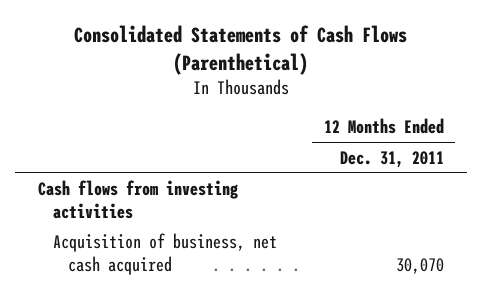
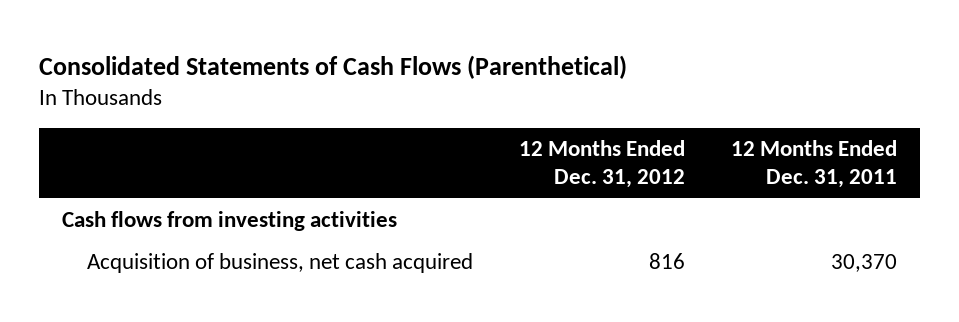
none -> [519,140,686,189] 12 Months Ended Dec. 31, 2012
[395,258,444,275] 30,070 -> [830,254,897,273] 30,370

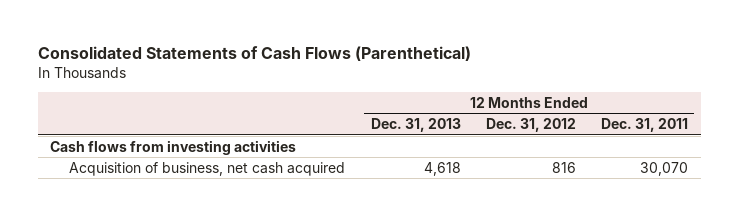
none -> [370,118,461,133] Dec. 31, 2013
[830,254,897,273] 30,370 -> [640,161,689,176] 30,070

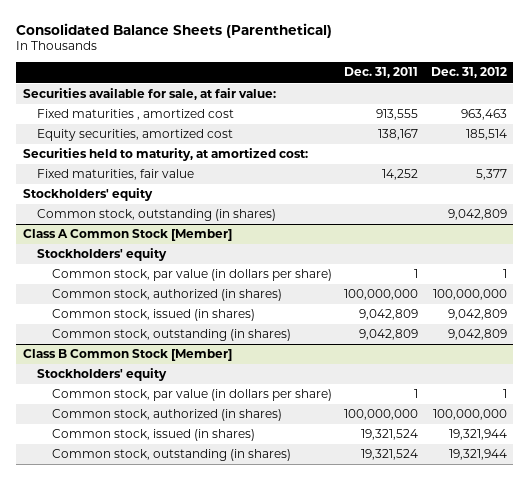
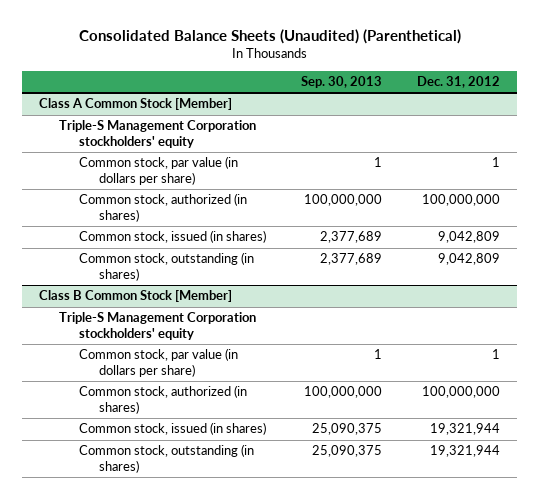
[16,22,333,38] Consolidated Balance Sheets (Parenthetical) -> [78,29,461,45] Consolidated Balance Sheets (Unaudited) (Parenthetical)
[344,67,419,79] Dec. 31, 2011 -> none
none -> [300,76,382,89] Sep. 30, 2013
[22,88,276,101] Securities available for sale, at fair value: -> none
[37,109,235,121] Fixed maturities , amortized cost -> none
[37,129,234,142] Equity securities, amortized cost -> none
[22,148,308,162] Securities held to maturity, at amortized cost: -> none
[37,169,195,181] Fixed maturities, fair value -> none
[22,188,153,202] Stockholders' equity -> none
[37,209,277,222] Common stock, outstanding (in shares) -> none
[37,248,168,262] Stockholders' equity -> [59,120,257,149] Triple-S Management Corporation stockholders' equity
[37,368,168,382] Stockholders' equity -> [59,312,257,341] Triple-S Management Corporation stockholders' equity

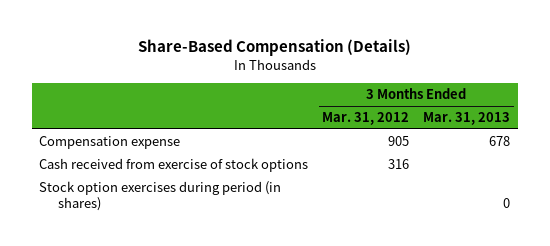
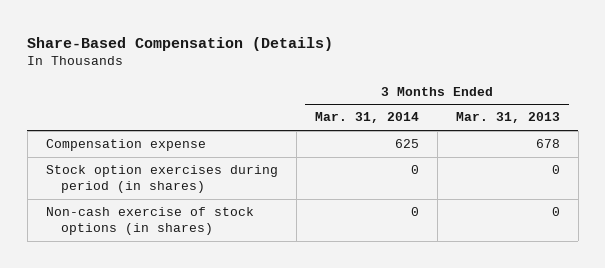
[322,112,410,126] Mar. 31, 2012 -> none
none -> [314,112,419,124] Mar. 31, 2014
[39,158,309,173] Cash received from exercise of stock options -> none
none -> [45,207,254,235] Non-cash exercise of stock options (in shares)

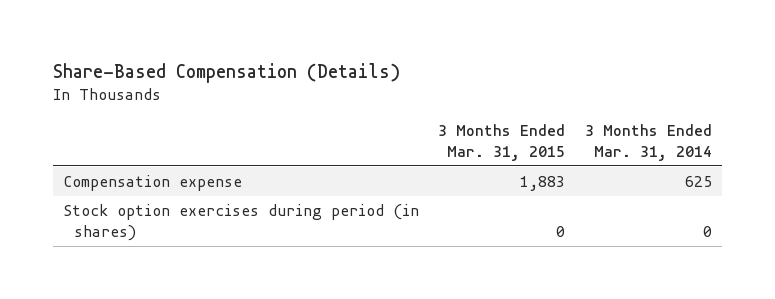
[455,112,560,124] Mar. 31, 2013 -> none
none -> [438,124,566,162] 3 Months Ended Mar. 31, 2015
[45,207,254,235] Non-cash exercise of stock options (in shares) -> none

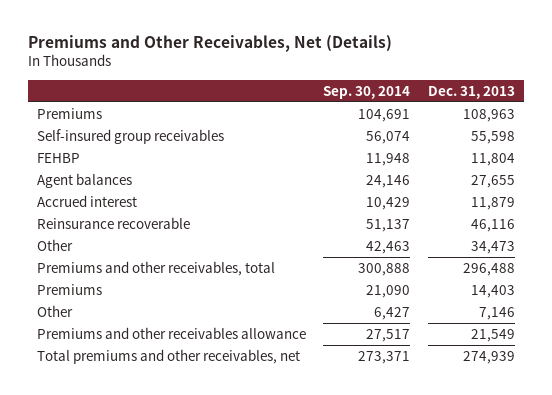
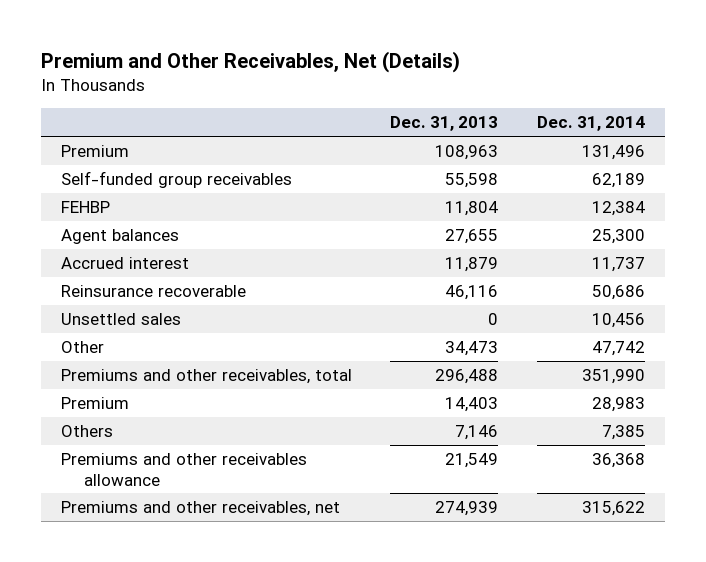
[27,35,392,53] Premiums and Other Receivables, Net (Details) -> [41,50,461,73] Premium and Other Receivables, Net (Details)
[323,85,411,99] Sep. 30, 2014 -> none
none -> [537,116,646,132] Dec. 31, 2014
[36,107,102,119] Premiums -> [60,145,129,158] Premium
[36,128,224,144] Self-insured group receivables -> [60,171,292,189] Self-funded group receivables
none -> [60,313,181,326] Unsettled sales
[36,283,102,295] Premiums -> [60,397,129,410] Premium
[36,304,73,317] Other -> [60,425,113,438] Others
[36,348,300,364] Total premiums and other receivables, net -> [60,501,340,517] Premiums and other receivables, net

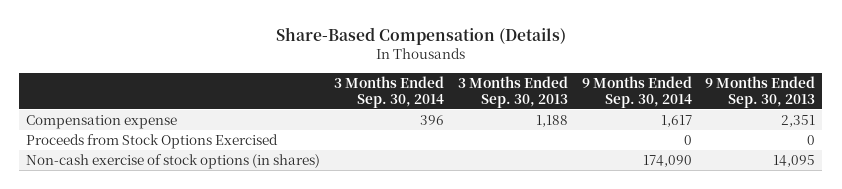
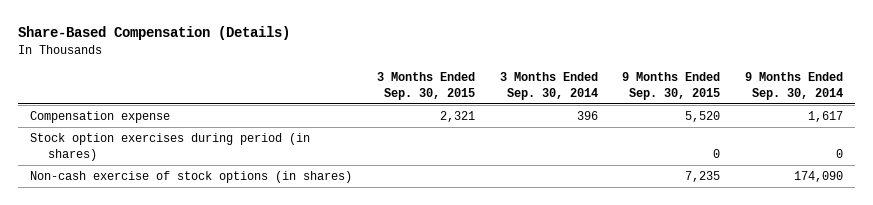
[457,75,568,108] 3 Months Ended Sep. 30, 2013 -> none
[705,75,816,108] 9 Months Ended Sep. 30, 2013 -> none
none -> [377,71,476,100] 3 Months Ended Sep. 30, 2015
none -> [622,71,721,100] 9 Months Ended Sep. 30, 2015
[26,134,279,150] Proceeds from Stock Options Exercised -> none
none -> [30,133,311,161] Stock option exercises during period (in shares)

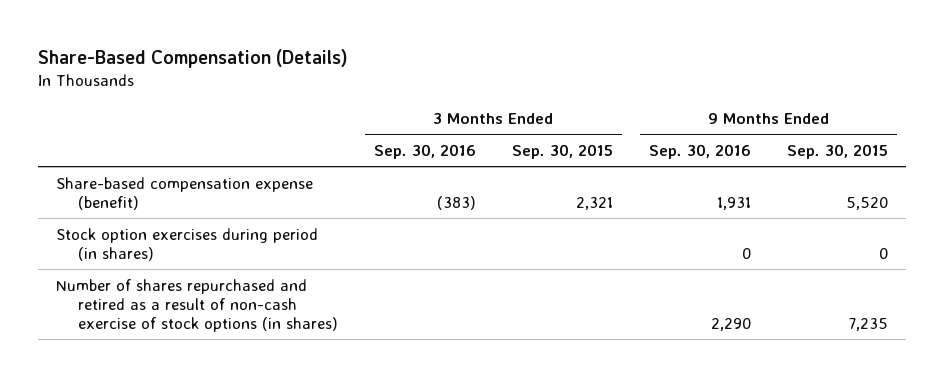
[499,71,598,100] 3 Months Ended Sep. 30, 2014 -> none
[745,71,844,100] 9 Months Ended Sep. 30, 2014 -> none
none -> [373,143,476,159] Sep. 30, 2016
none -> [648,143,751,159] Sep. 30, 2016
[30,111,171,124] Compensation expense -> [56,176,314,210] Share-based compensation expense (benefit)
[30,171,353,184] Non-cash exercise of stock options (in shares) -> [56,278,338,332] Number of shares repurchased and retired as a result of non-cash exercise of stock options (in shares)

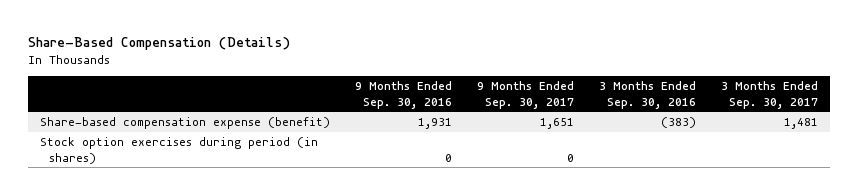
[511,143,613,159] Sep. 30, 2015 -> none
[787,143,889,159] Sep. 30, 2015 -> none
none -> [477,80,575,109] 9 Months Ended Sep. 30, 2017
none -> [720,80,818,109] 3 Months Ended Sep. 30, 2017
[56,278,338,332] Number of shares repurchased and retired as a result of non-cash exercise of stock options (in shares) -> none

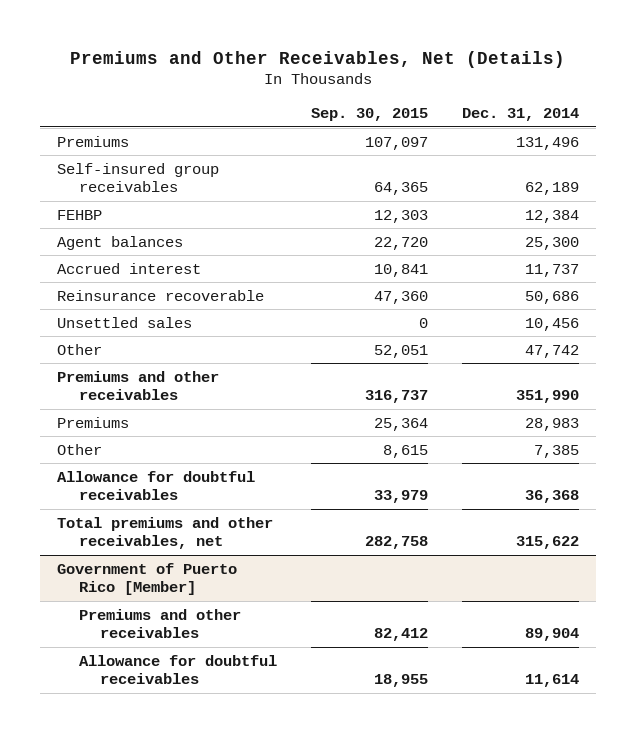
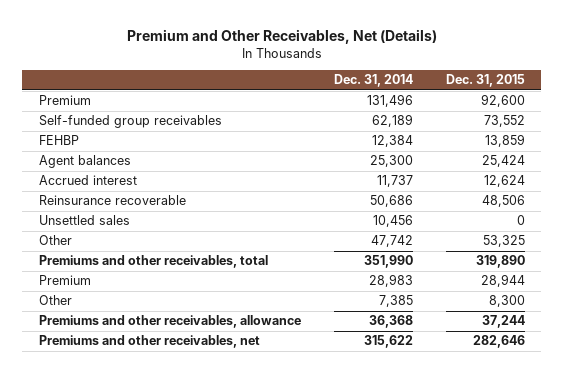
[70,50,566,68] Premiums and Other Receivables, Net (Details) -> [126,29,437,45] Premium and Other Receivables, Net (Details)
[311,108,429,122] Sep. 30, 2015 -> none
none -> [445,74,525,88] Dec. 31, 2015
[57,135,130,147] Premiums -> [38,95,91,106] Premium
[57,162,220,193] Self-insured group receivables -> [38,115,222,129] Self-funded group receivables
[57,370,220,401] Premiums and other receivables -> [38,255,268,269] Premiums and other receivables, total
[57,416,130,428] Premiums -> [38,275,91,286] Premium
[57,562,238,596] Government of Puerto Rico [Member] -> none
[78,608,241,639] Premiums and other receivables -> none
[78,654,277,685] Allowance for doubtful receivables -> none
[57,470,256,501] Allowance for doubtful receivables -> [38,315,301,329] Premiums and other receivables, allowance
[57,516,274,550] Total premiums and other receivables, net -> [38,335,260,349] Premiums and other receivables, net

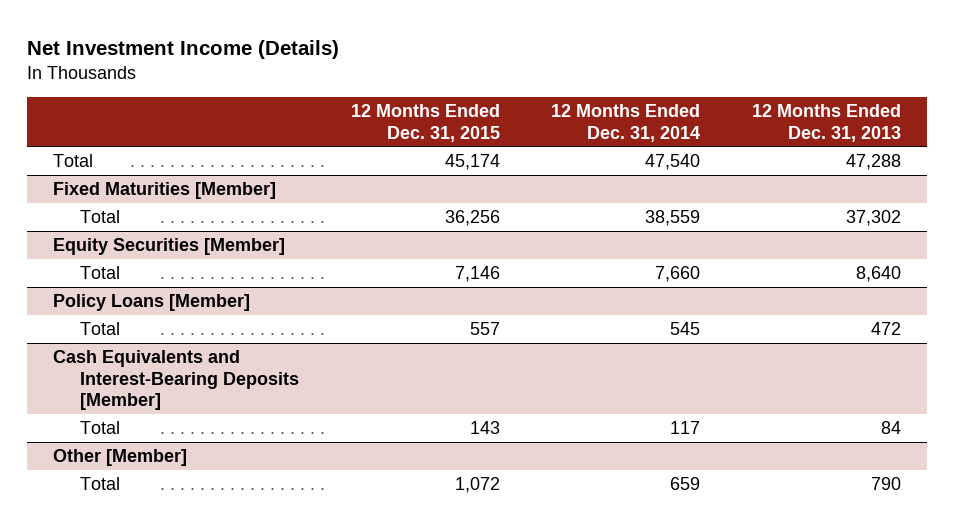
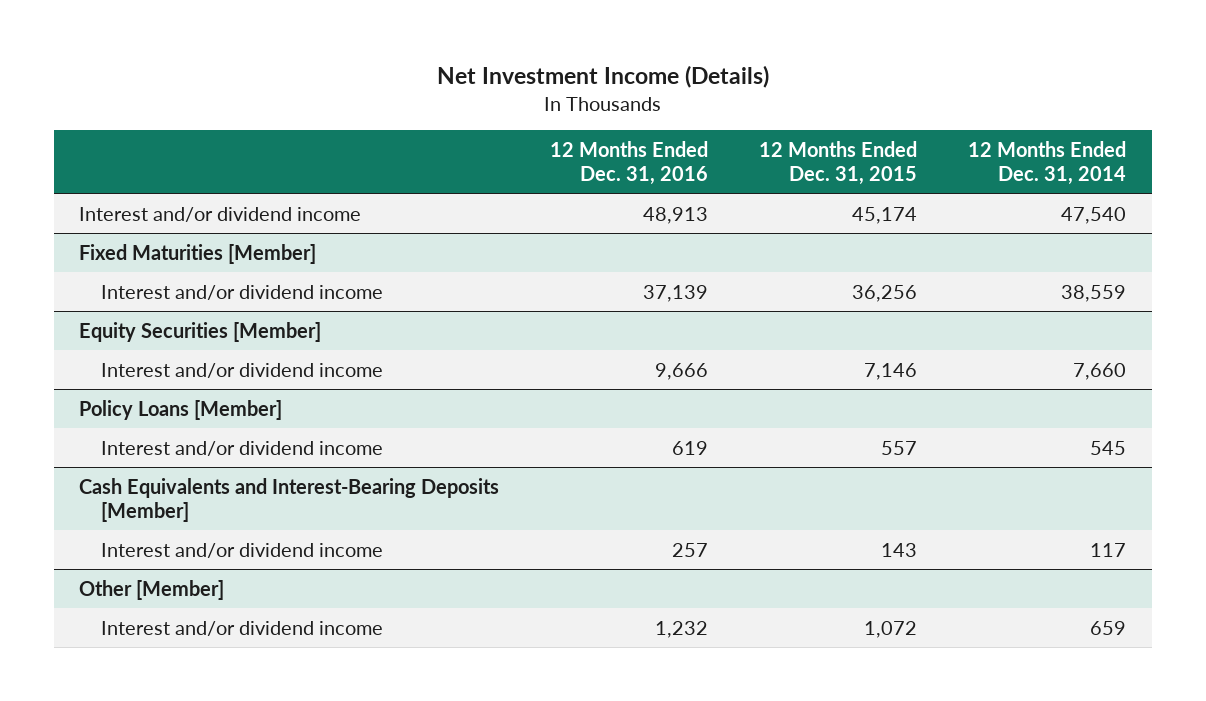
[751,104,901,142] 12 Months Ended Dec. 31, 2013 -> none
none -> [550,140,709,185] 12 Months Ended Dec. 31, 2016
[52,154,93,168] Total -> [79,206,362,222] Interest and/or dividend income
[80,210,121,224] Total -> [100,284,383,300] Interest and/or dividend income
[80,266,121,280] Total -> [100,362,383,378] Interest and/or dividend income
[80,322,121,336] Total -> [100,440,383,456] Interest and/or dividend income
[80,421,121,435] Total -> [100,542,383,558] Interest and/or dividend income
[80,477,121,491] Total -> [100,620,383,636] Interest and/or dividend income

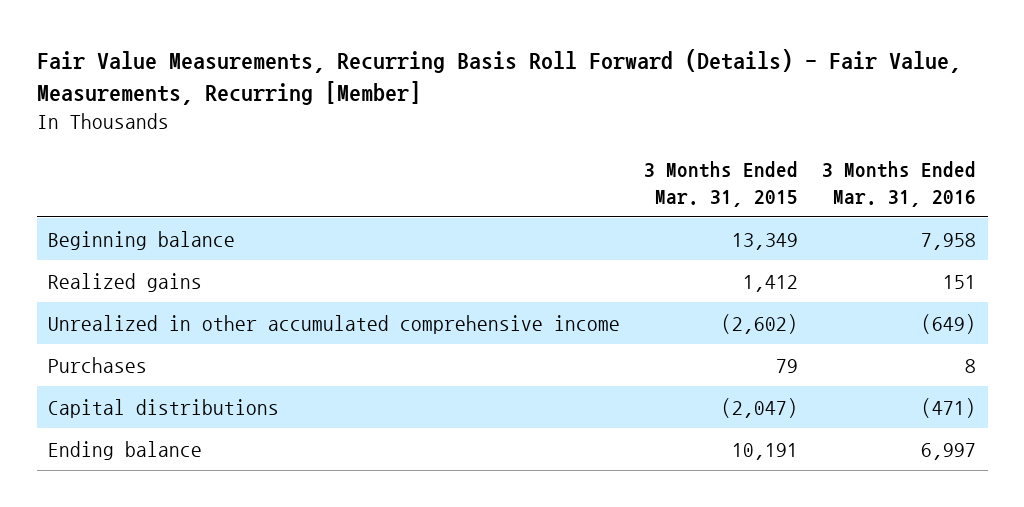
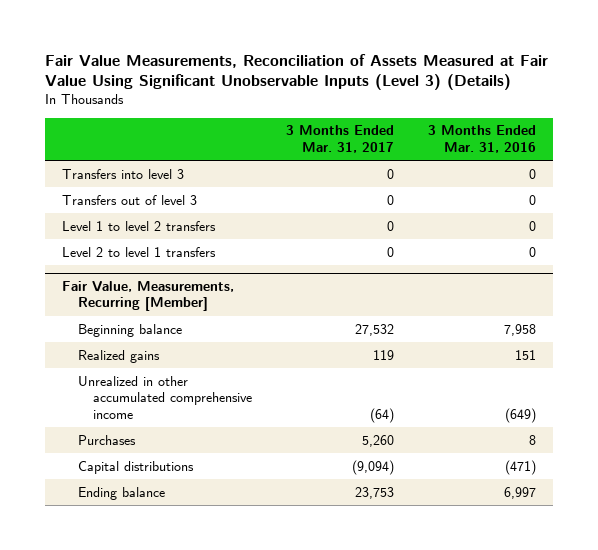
[36,49,961,106] Fair Value Measurements, Recurring Basis Roll Forward (Details) - Fair Value, Measurements, Recurring [Member] -> [45,53,549,91] Fair Value Measurements, Reconciliation of Assets Measured at Fair Value Using Significant Unobservable Inputs (Level 3) (Details)
[644,161,799,207] 3 Months Ended Mar. 31, 2015 -> none
none -> [285,125,394,153] 3 Months Ended Mar. 31, 2017
none -> [62,168,185,179] Transfers into level 3
none -> [62,194,198,205] Transfers out of level 3
none -> [62,220,217,231] Level 1 to level 2 transfers
none -> [62,246,217,257] Level 2 to level 1 transfers
none -> [62,280,235,312] Fair Value, Measurements, Recurring [Member]

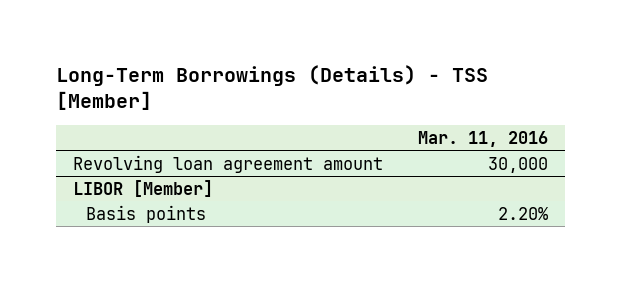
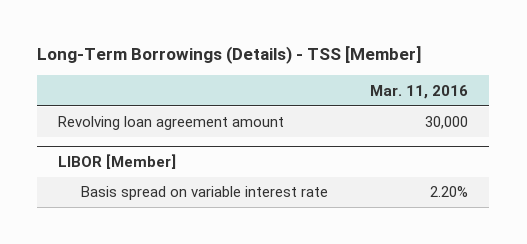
[85,204,206,223] Basis points -> [81,186,329,201] Basis spread on variable interest rate

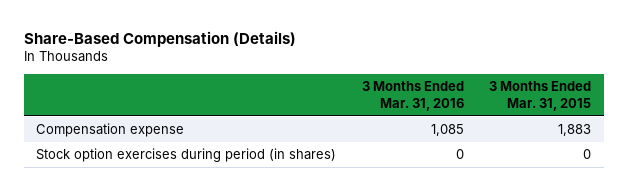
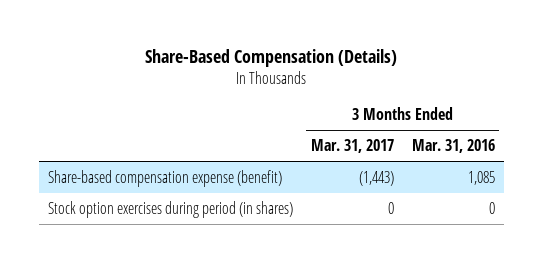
[489,81,592,111] 3 Months Ended Mar. 31, 2015 -> none
none -> [310,139,394,154] Mar. 31, 2017
[36,123,185,138] Compensation expense -> [47,170,282,188] Share-based compensation expense (benefit)

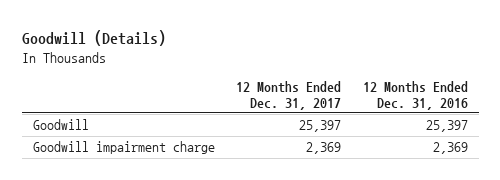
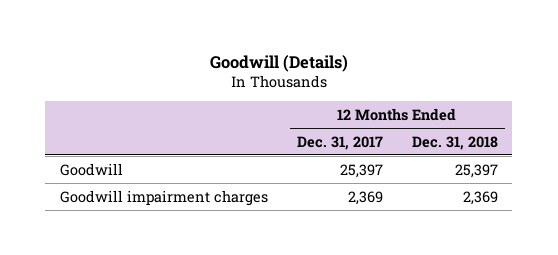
[362,80,468,110] 12 Months Ended Dec. 31, 2016 -> none
none -> [411,135,498,150] Dec. 31, 2018
[32,141,215,155] Goodwill impairment charge -> [59,189,268,206] Goodwill impairment charges

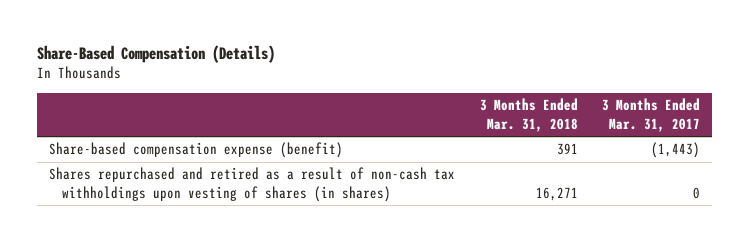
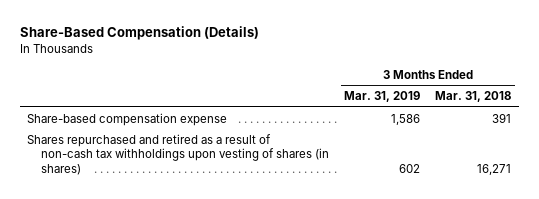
[602,98,701,132] 3 Months Ended Mar. 31, 2017 -> none
none -> [344,91,421,103] Mar. 31, 2019
[49,142,344,159] Share-based compensation expense (benefit) -> [27,112,228,126] Share-based compensation expense

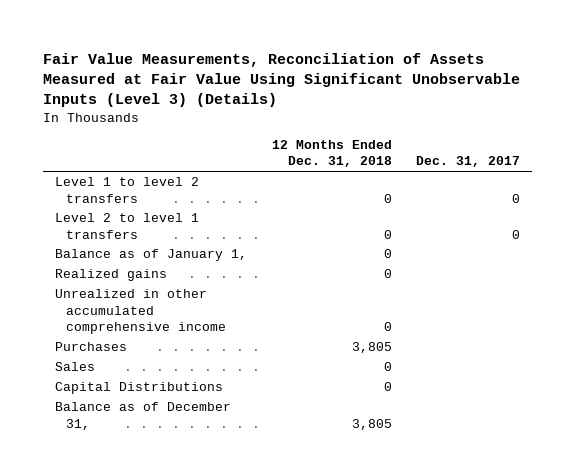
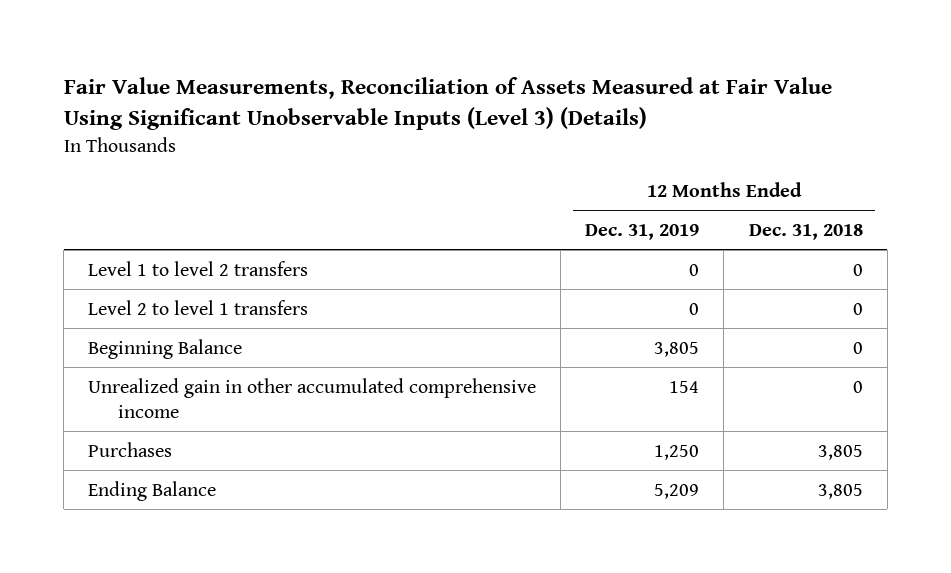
[416,156,521,168] Dec. 31, 2017 -> none
none -> [585,223,700,240] Dec. 31, 2019
[55,269,168,282] Realized gains -> none
[55,249,248,262] Balance as of January 1, -> [88,338,243,359] Beginning Balance
[55,289,227,335] Unrealized in other accumulated comprehensive income -> [88,377,537,418] Unrealized gain in other accumulated comprehensive income
[55,362,96,372] Sales -> none
[55,382,224,395] Capital Distributions -> none
[55,402,232,430] Balance as of December 31, -> [88,480,217,501] Ending Balance

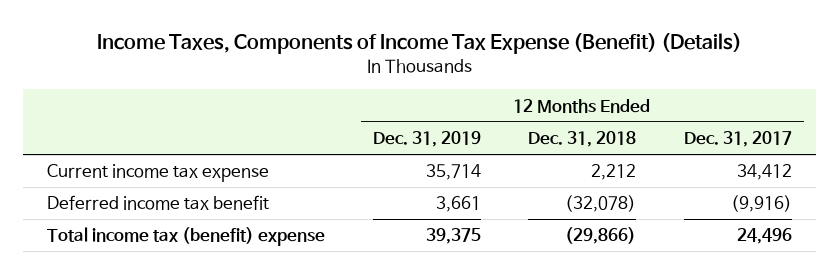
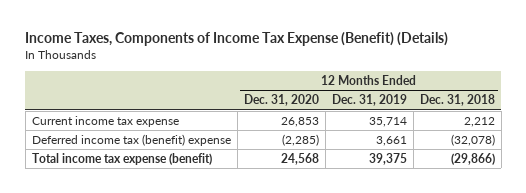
[684,131,793,148] Dec. 31, 2017 -> none
none -> [243,94,319,107] Dec. 31, 2020
[46,195,269,211] Deferred income tax benefit -> [31,133,231,146] Deferred income tax (benefit) expense
[46,227,325,247] Total income tax (benefit) expense -> [31,152,212,165] Total income tax expense (benefit)

